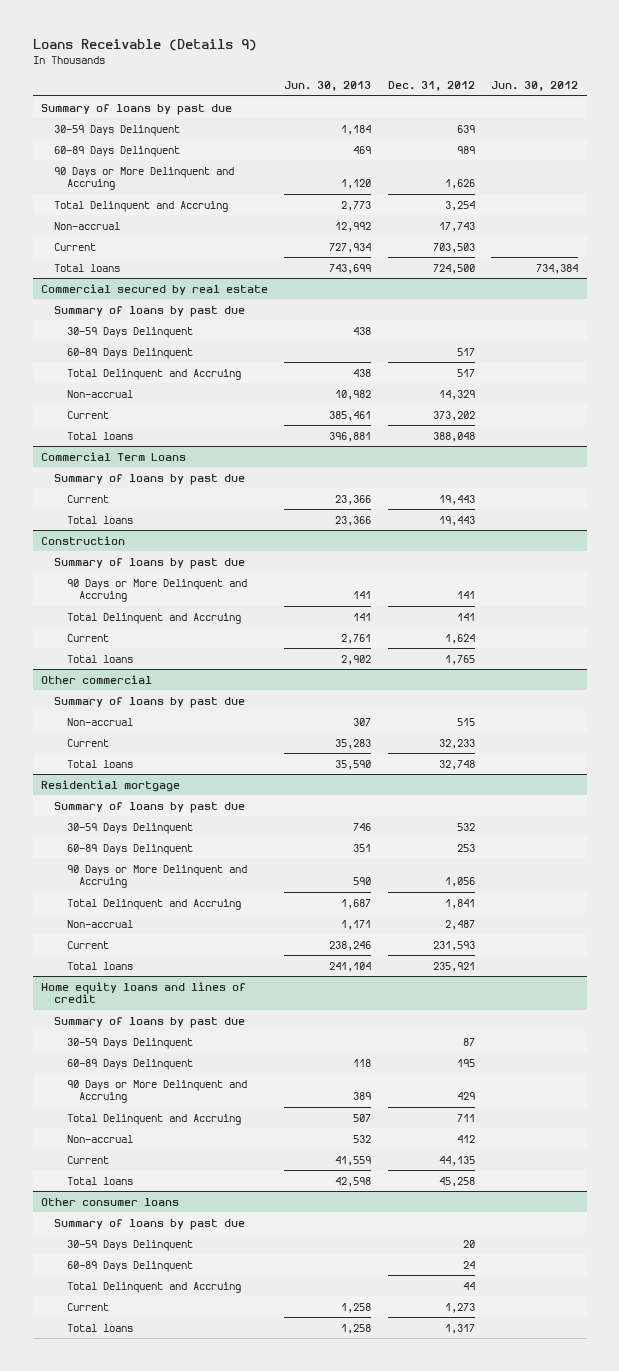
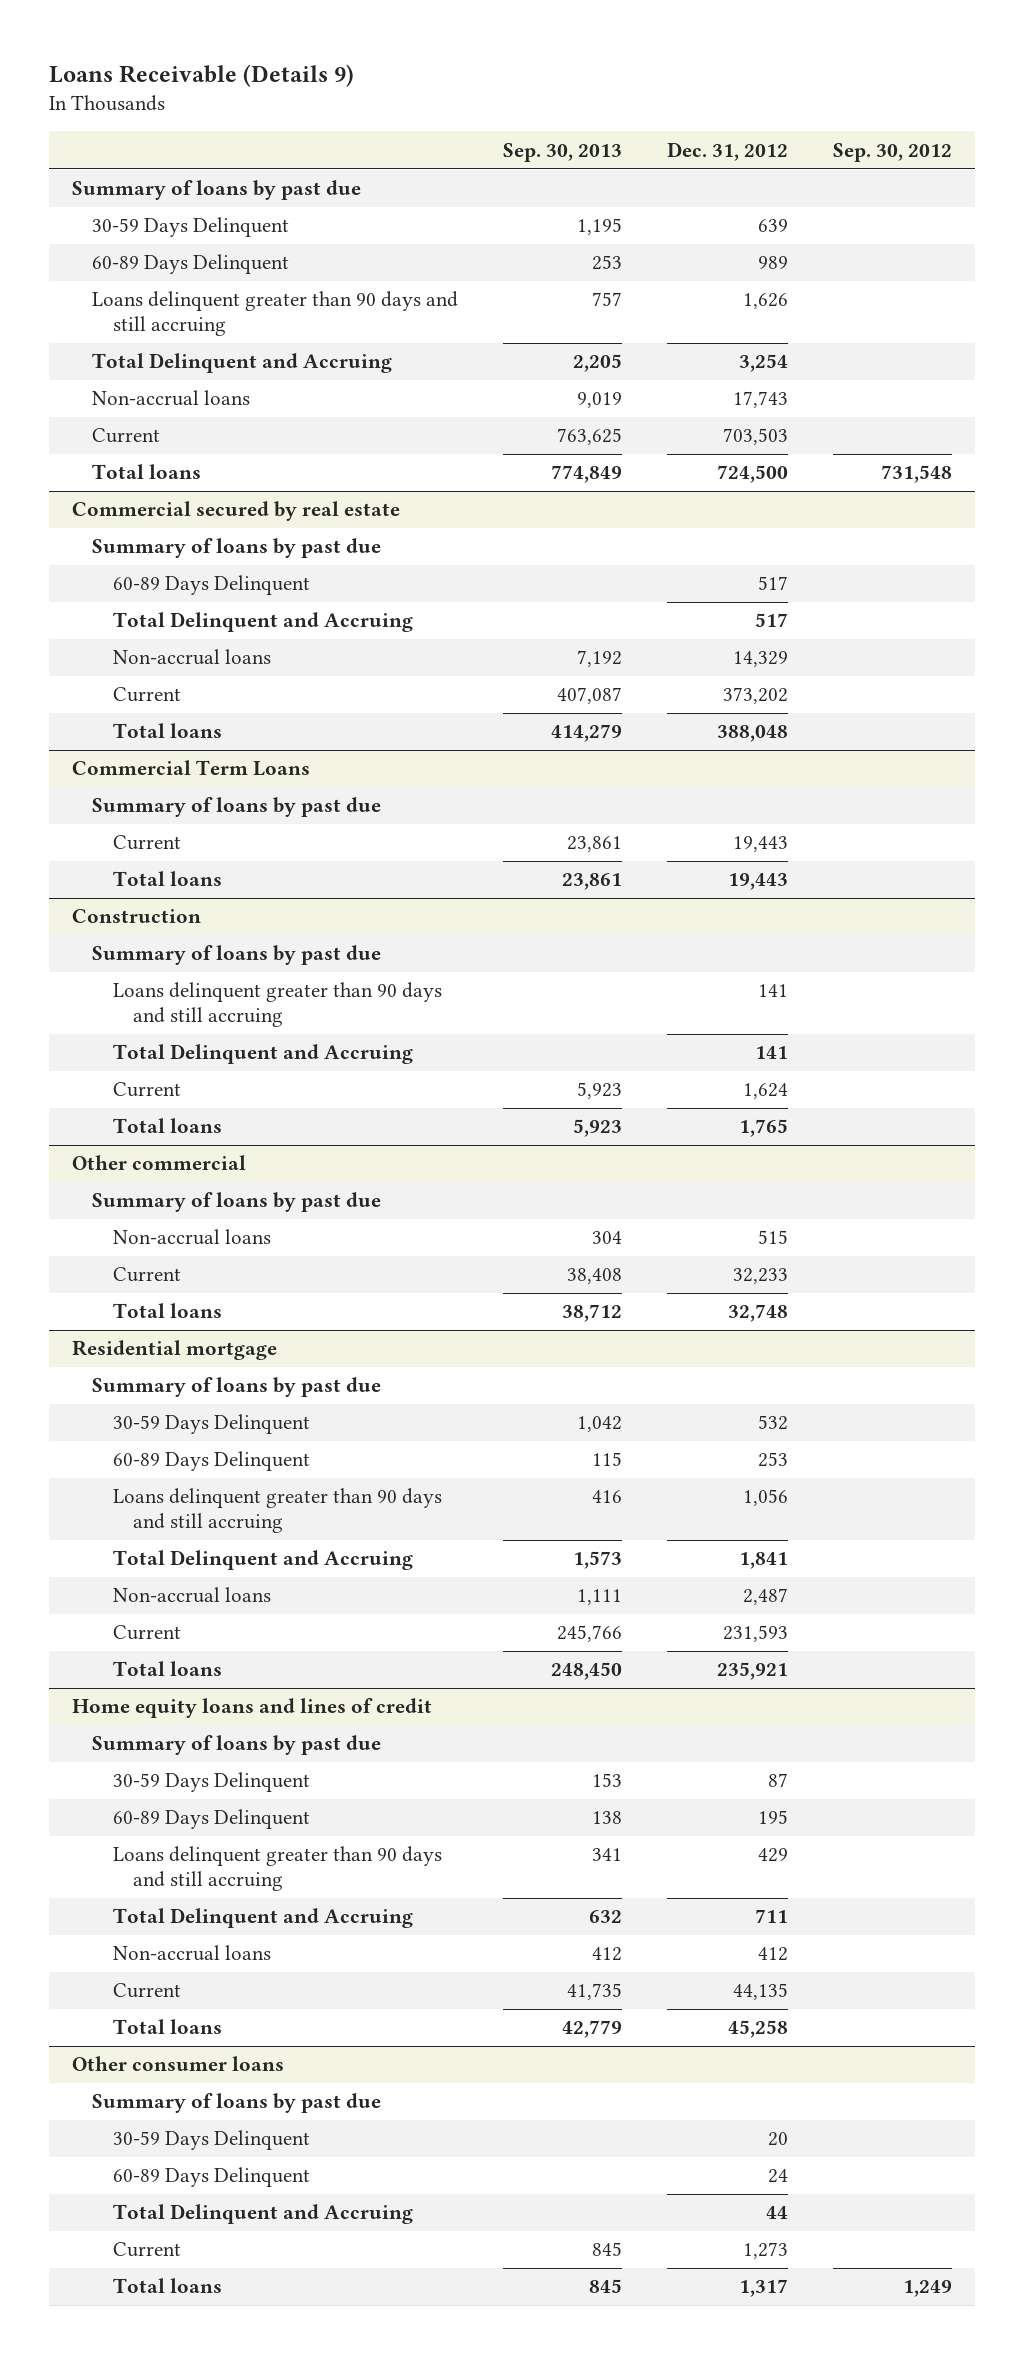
[284,81,372,92] Jun. 30, 2013 -> none
[491,81,579,92] Jun. 30, 2012 -> none
none -> [503,142,623,162] Sep. 30, 2013
none -> [833,142,953,162] Sep. 30, 2012
[53,166,234,191] 90 Days or More Delinquent and Accruing -> [92,291,459,337] Loans delinquent greater than 90 days and still accruing
[53,221,120,230] Non-accrual -> [92,390,251,407] Non-accrual loans
[66,326,193,338] 30-59 Days Delinquent -> none
[66,389,133,398] Non-accrual -> [112,649,271,666] Non-accrual loans
[66,578,247,603] 90 Days or More Delinquent and Accruing -> [112,982,442,1028] Loans delinquent greater than 90 days and still accruing
[66,717,133,726] Non-accrual -> [112,1229,271,1246] Non-accrual loans
[66,864,247,889] 90 Days or More Delinquent and Accruing -> [112,1488,442,1534] Loans delinquent greater than 90 days and still accruing
[66,919,133,928] Non-accrual -> [112,1587,271,1604] Non-accrual loans
[66,1079,247,1104] 90 Days or More Delinquent and Accruing -> [112,1846,442,1892] Loans delinquent greater than 90 days and still accruing
[66,1134,133,1143] Non-accrual -> [112,1945,271,1962] Non-accrual loans

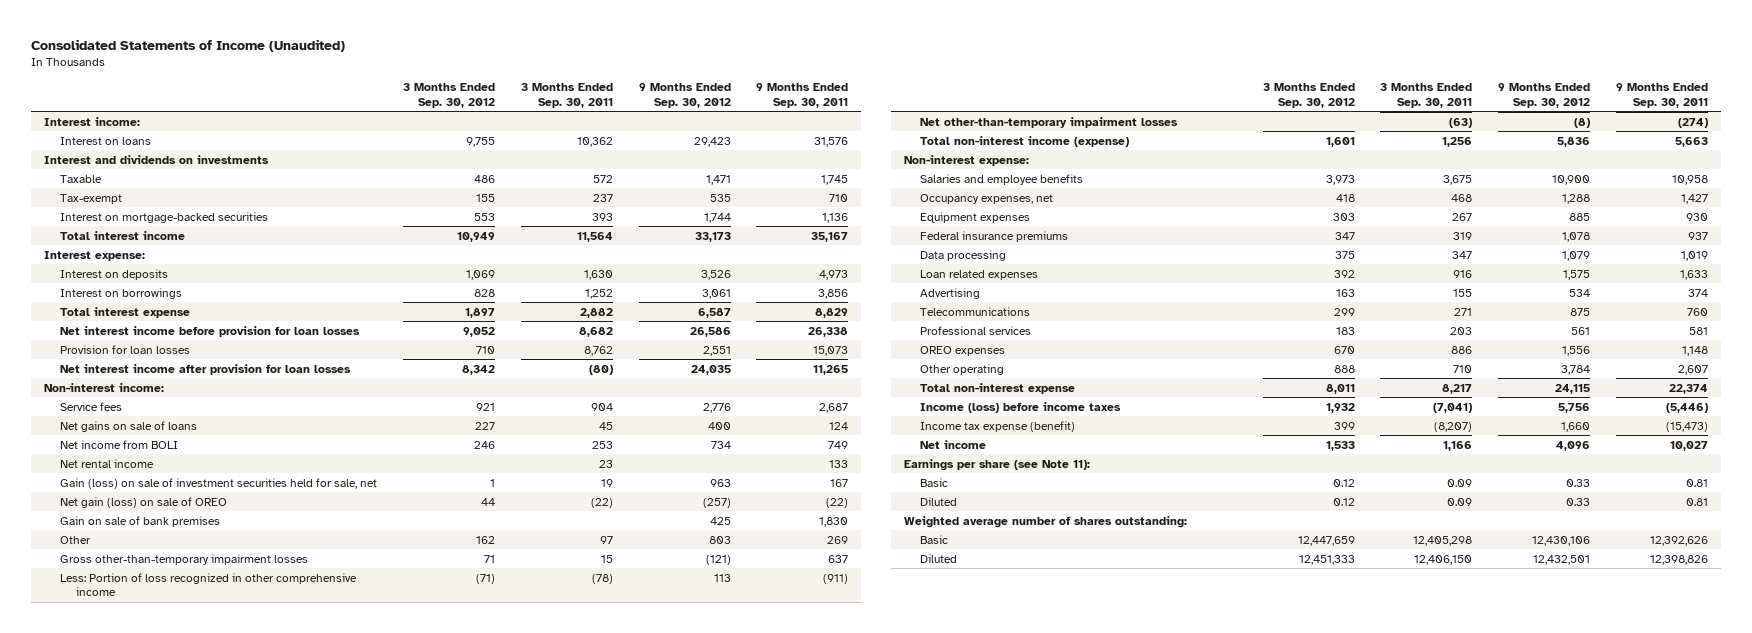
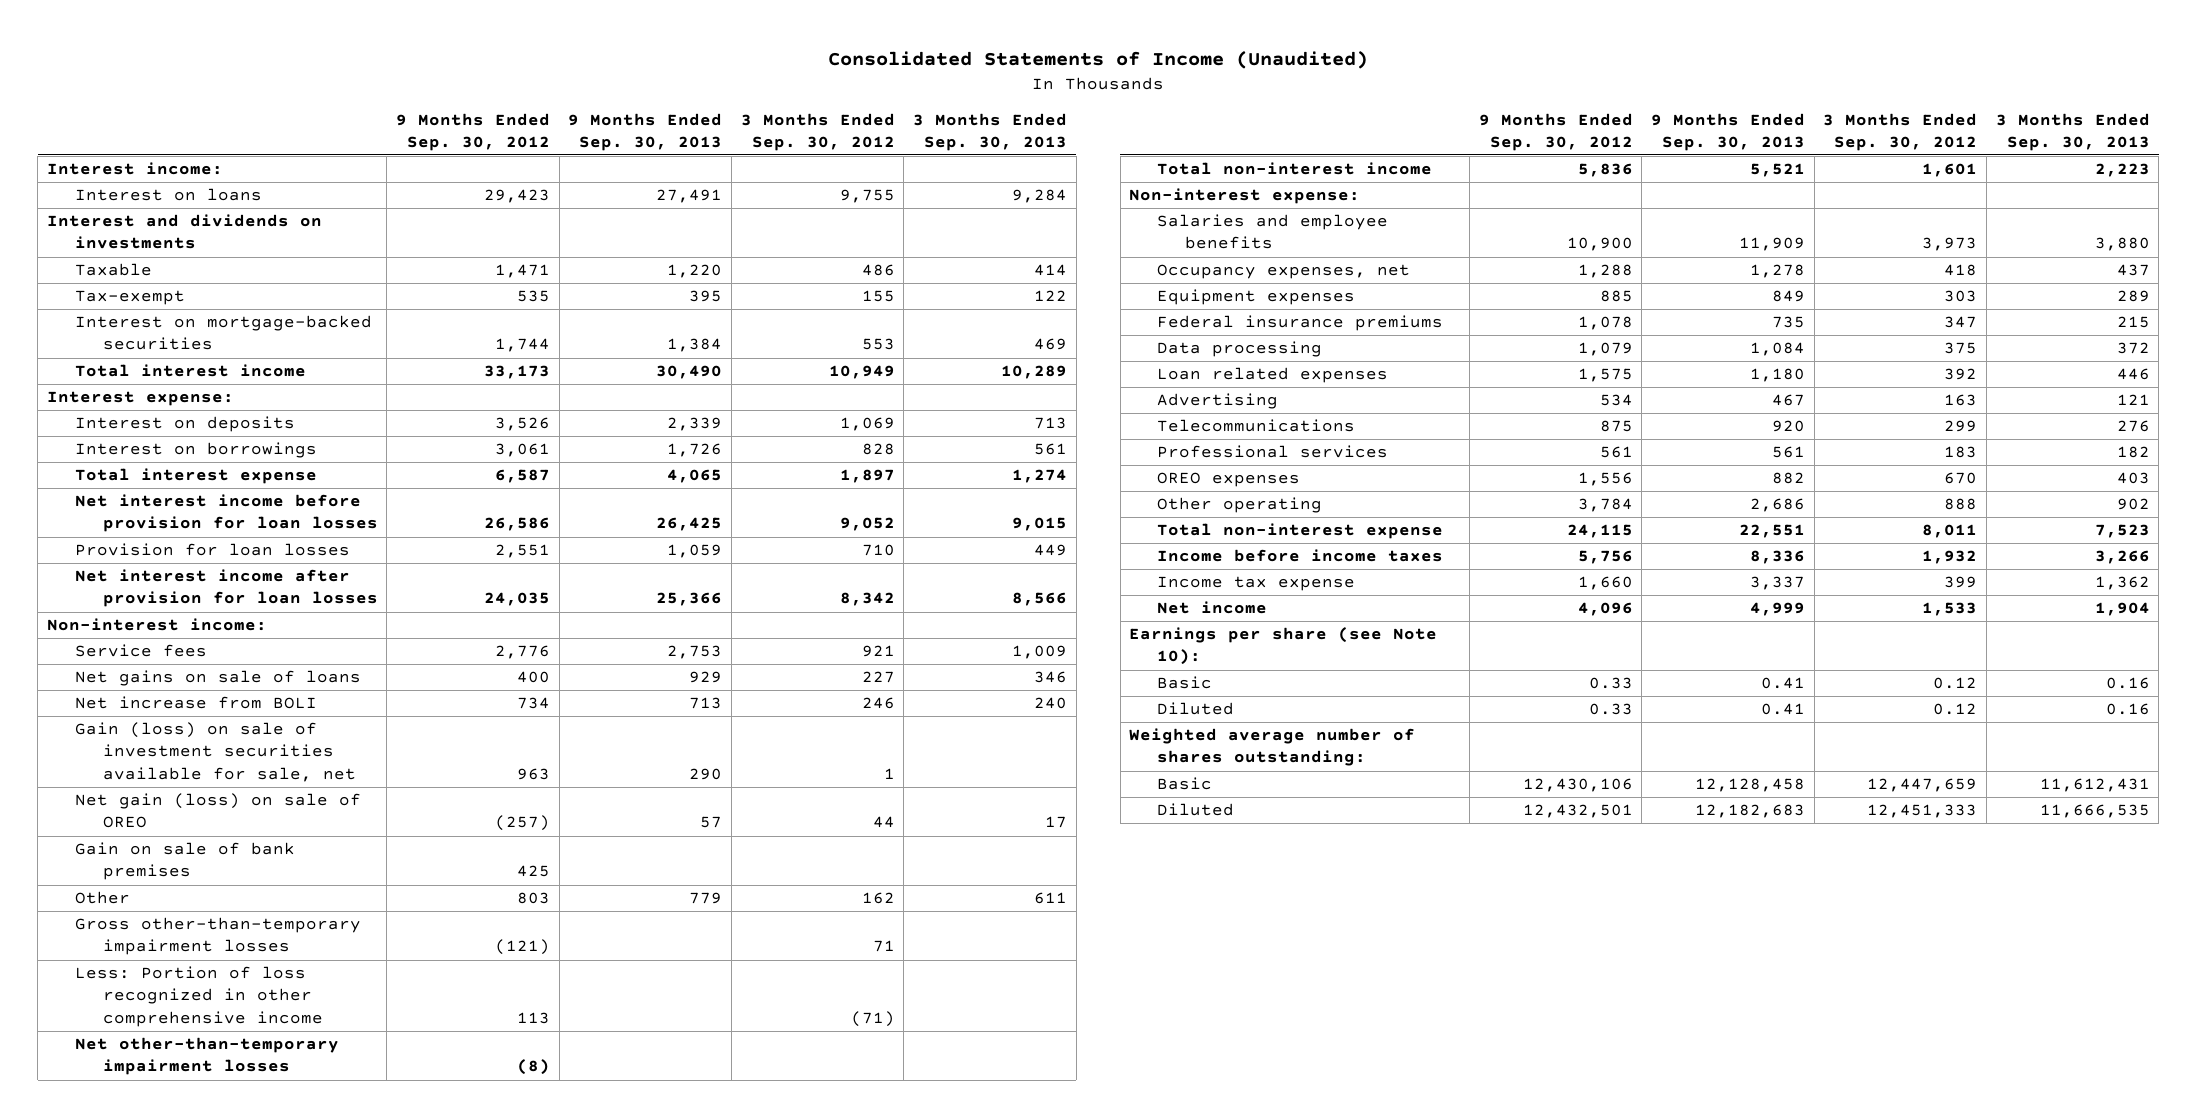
[520,83,613,108] 3 Months Ended Sep. 30, 2011 -> none
[756,83,849,108] 9 Months Ended Sep. 30, 2011 -> none
none -> [568,112,723,151] 9 Months Ended Sep. 30, 2013
none -> [913,112,1068,151] 3 Months Ended Sep. 30, 2013
[60,458,155,468] Net rental income -> none
[60,439,179,449] Net income from BOLI -> [74,696,317,710] Net increase from BOLI
[60,477,378,489] Gain (loss) on sale of investment securities held for sale, net -> [74,722,356,782] Gain (loss) on sale of investment securities available for sale, net
[919,135,1129,147] Total non-interest income (expense) -> [1157,162,1433,176] Total non-interest income
[919,401,1121,413] Income (loss) before income taxes -> [1157,549,1444,563] Income before income taxes
[919,420,1075,432] Income tax expense (benefit) -> [1157,576,1356,592] Income tax expense
[903,458,1090,471] Earnings per share (see Note 11): -> [1129,627,1438,666] Earnings per share (see Note 10):

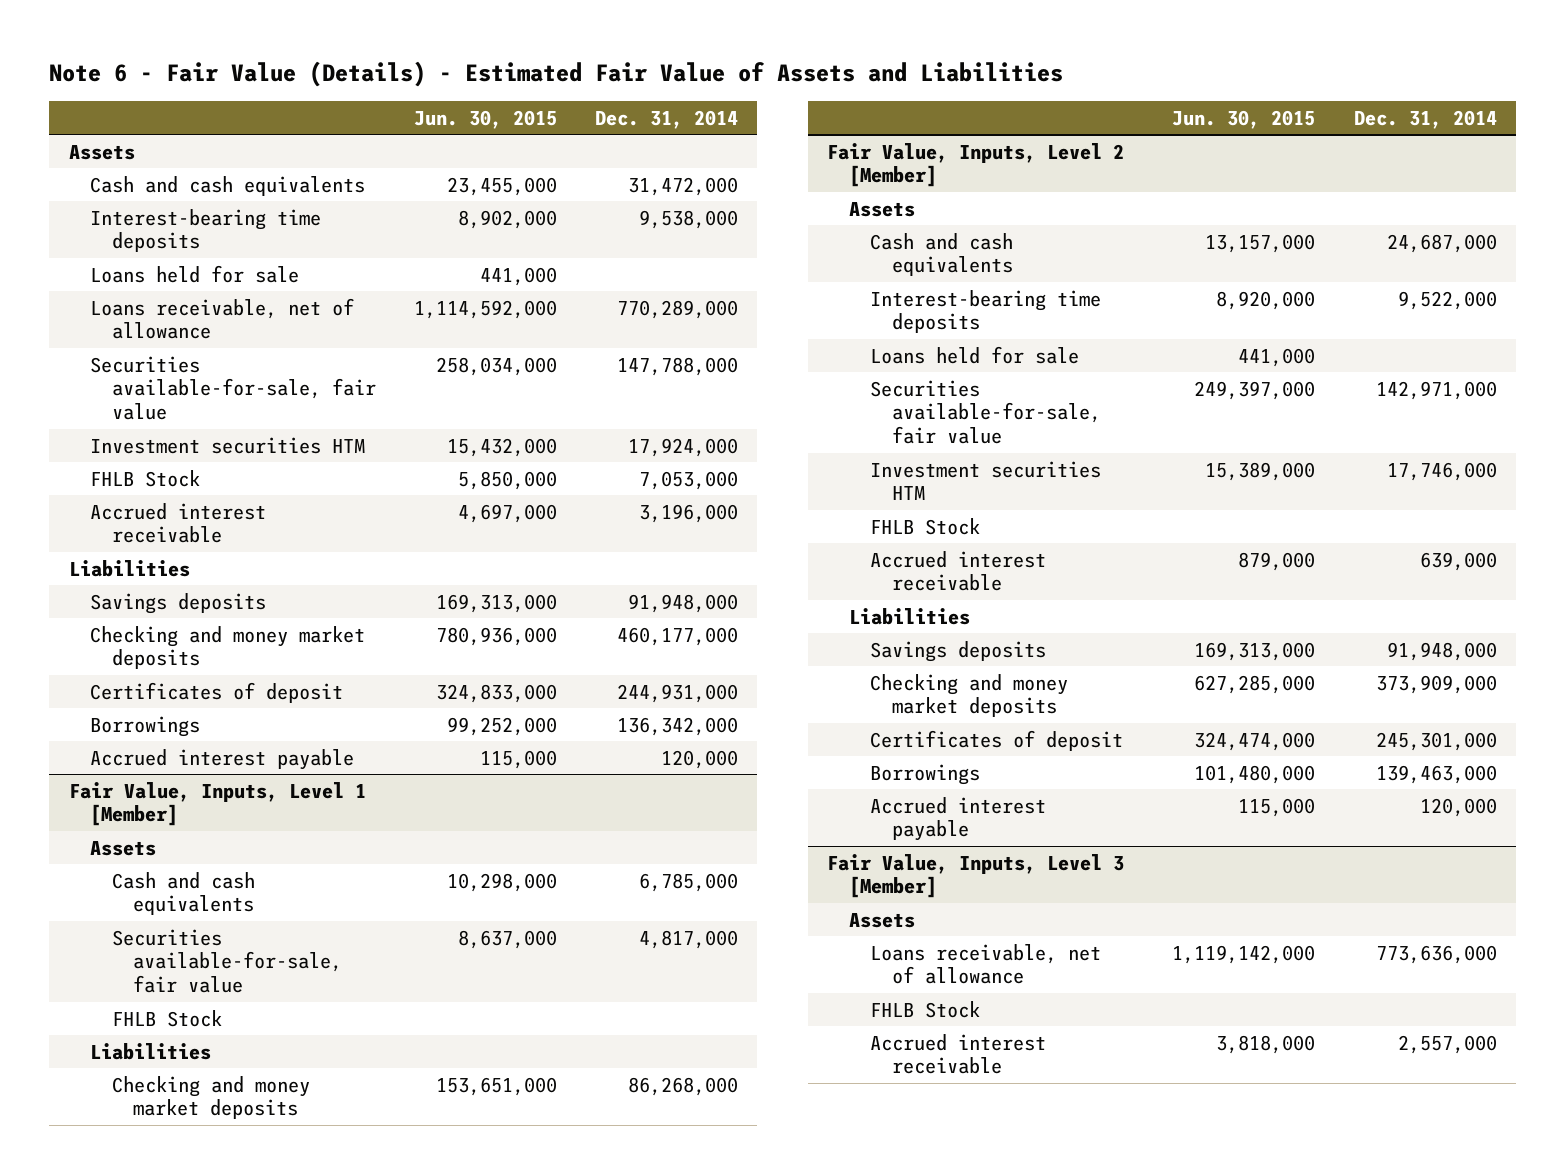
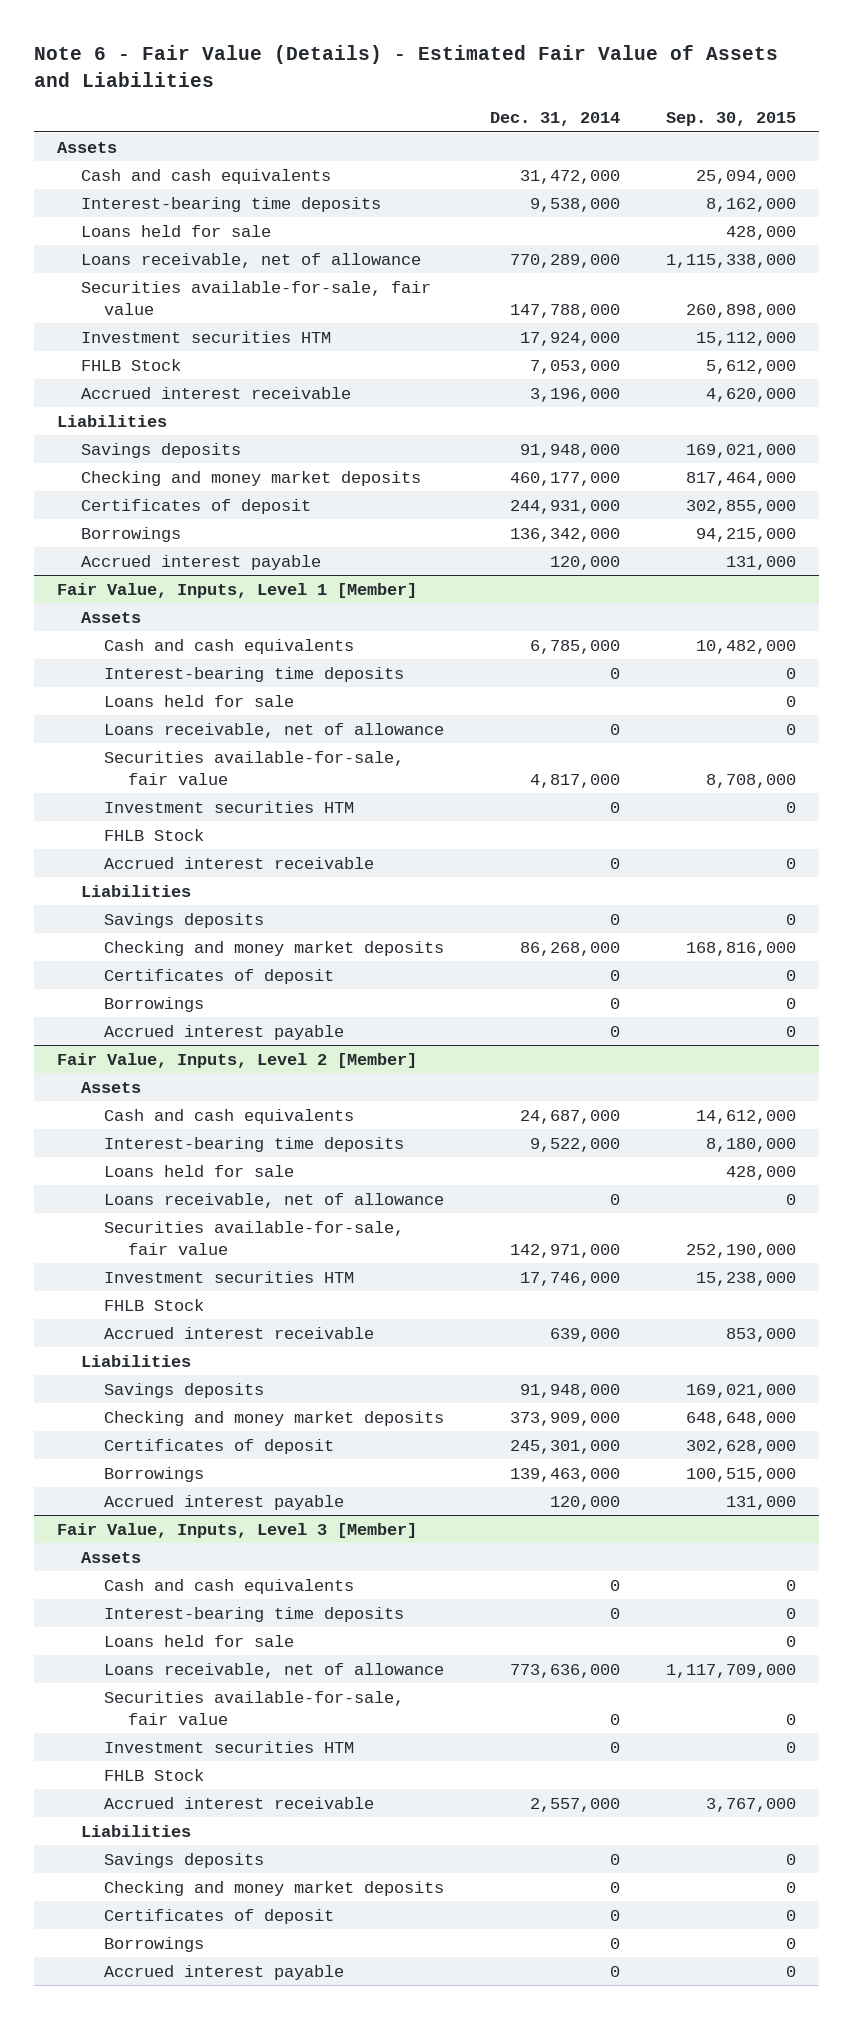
[413,109,557,129] Jun. 30, 2015 -> none
none -> [666,112,797,127] Sep. 30, 2015
none -> [104,666,405,682] Interest-bearing time deposits
none -> [104,694,295,707] Loans held for sale
none -> [104,722,445,738] Loans receivable, net of allowance
none -> [104,800,355,813] Investment securities HTM
none -> [104,856,375,869] Accrued interest receivable
none -> [104,912,265,928] Savings deposits
none -> [104,968,335,984] Certificates of deposit
none -> [104,996,205,1012] Borrowings
none -> [104,1024,345,1040] Accrued interest payable
none -> [104,1192,445,1208] Loans receivable, net of allowance
none -> [104,1578,355,1594] Cash and cash equivalents
none -> [104,1606,405,1622] Interest-bearing time deposits
none -> [104,1634,295,1647] Loans held for sale
none -> [104,1690,405,1725] Securities available-for-sale, fair value
none -> [104,1740,355,1753] Investment securities HTM
none -> [80,1824,191,1837] Liabilities
none -> [104,1852,265,1868] Savings deposits
none -> [104,1880,445,1896] Checking and money market deposits
none -> [104,1908,335,1924] Certificates of deposit
none -> [104,1936,205,1952] Borrowings
none -> [104,1964,345,1980] Accrued interest payable

